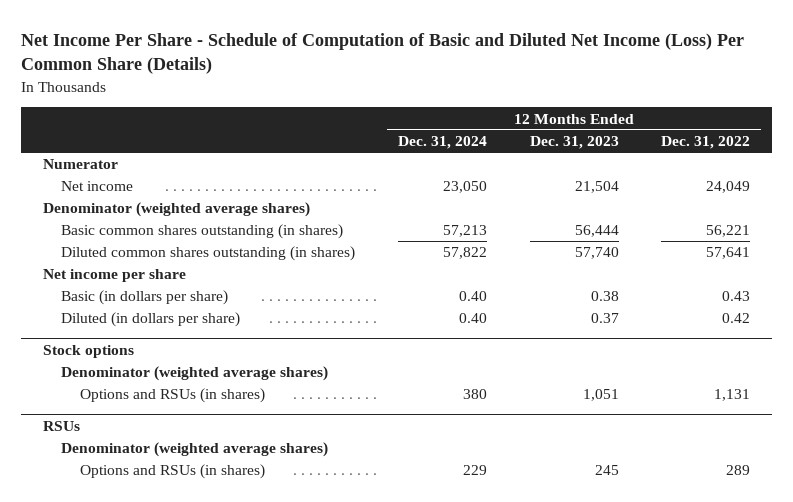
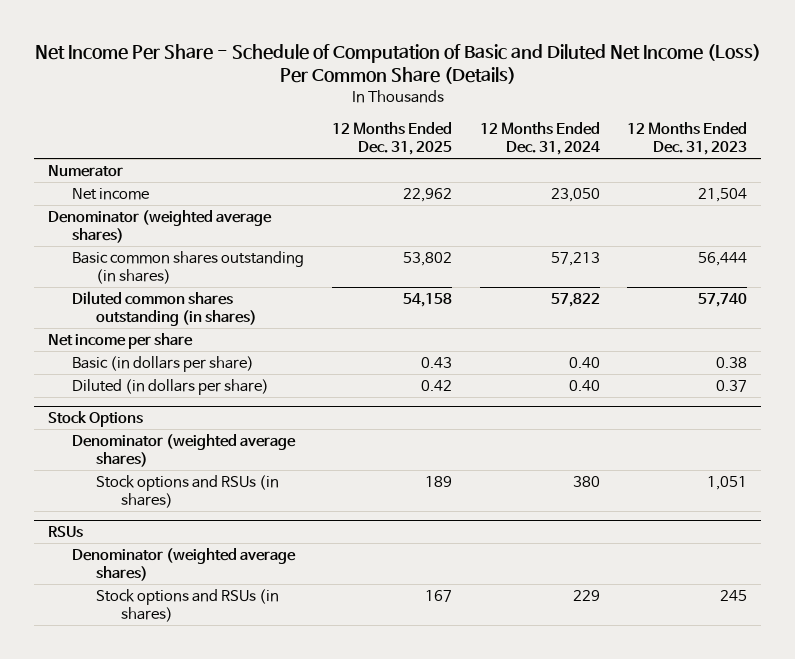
[661,136,751,150] Dec. 31, 2022 -> none
none -> [331,121,452,156] 12 Months Ended Dec. 31, 2025
[42,344,134,358] Stock options -> [47,410,143,427] Stock Options
[79,388,265,404] Options and RSUs (in shares) -> [96,474,280,509] Stock options and RSUs (in shares)
[79,464,265,480] Options and RSUs (in shares) -> [96,588,280,623] Stock options and RSUs (in shares)

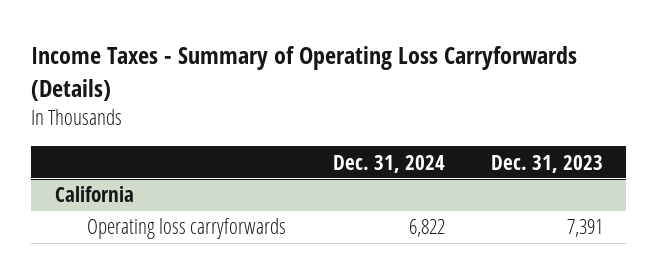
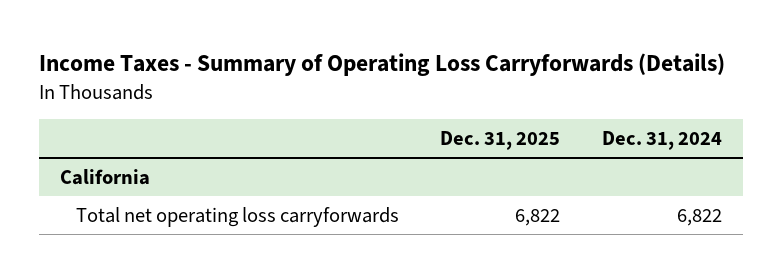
[490,154,603,173] Dec. 31, 2023 -> none
none -> [440,131,561,151] Dec. 31, 2025
[87,218,287,240] Operating loss carryforwards -> [75,206,399,227] Total net operating loss carryforwards

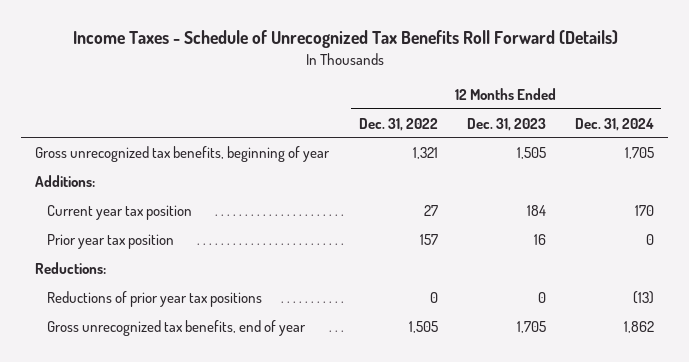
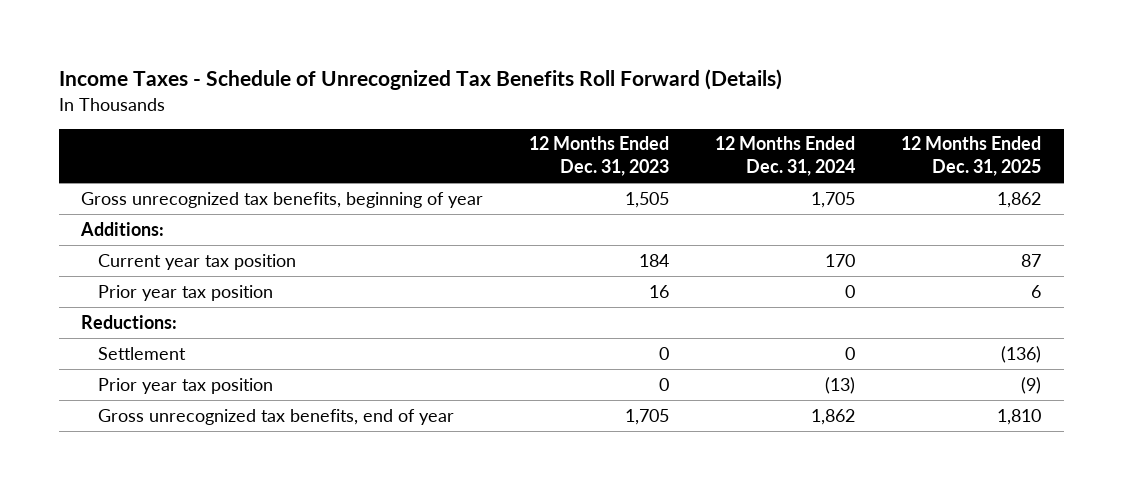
[358,117,438,131] Dec. 31, 2022 -> none
none -> [901,136,1042,177] 12 Months Ended Dec. 31, 2025
none -> [98,346,187,360] Settlement
[47,290,263,307] Reductions of prior year tax positions -> [98,377,274,394] Prior year tax position

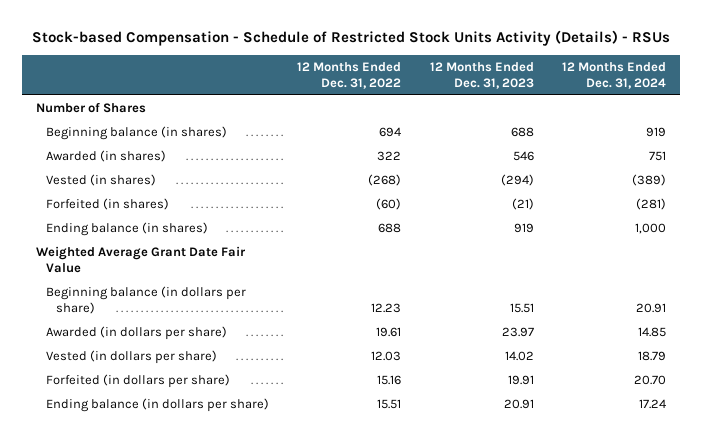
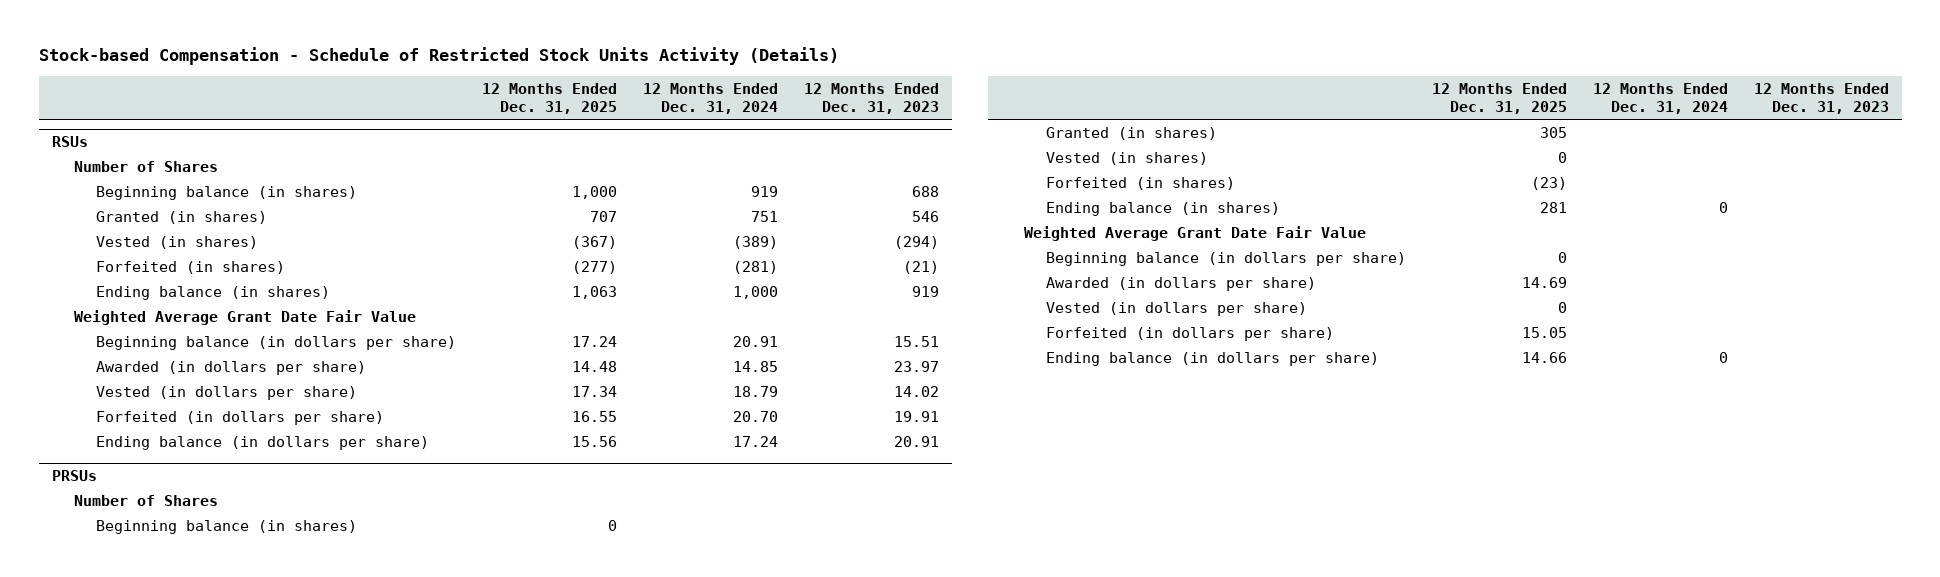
[32,30,671,47] Stock-based Compensation - Schedule of Restricted Stock Units Activity (Details) - RSUs -> [38,47,839,66] Stock-based Compensation - Schedule of Restricted Stock Units Activity (Details)
[297,62,402,89] 12 Months Ended Dec. 31, 2022 -> none
none -> [481,82,617,114] 12 Months Ended Dec. 31, 2025
none -> [51,135,88,147] RSUs
[45,150,166,163] Awarded (in shares) -> [95,210,267,224] Granted (in shares)
none -> [51,469,97,481] PRSUs
none -> [73,494,218,506] Number of Shares
none -> [95,519,357,534] Beginning balance (in shares)
none -> [1045,126,1217,140] Granted (in shares)
none -> [1045,151,1208,165] Vested (in shares)
none -> [1045,176,1235,190] Forfeited (in shares)
none -> [1045,201,1280,216] Ending balance (in shares)
none -> [1023,225,1366,241] Weighted Average Grant Date Fair Value
none -> [1045,251,1406,266] Beginning balance (in dollars per share)
none -> [1045,276,1316,291] Awarded (in dollars per share)
none -> [1045,301,1307,316] Vested (in dollars per share)
none -> [1045,326,1334,341] Forfeited (in dollars per share)
none -> [1045,351,1379,366] Ending balance (in dollars per share)

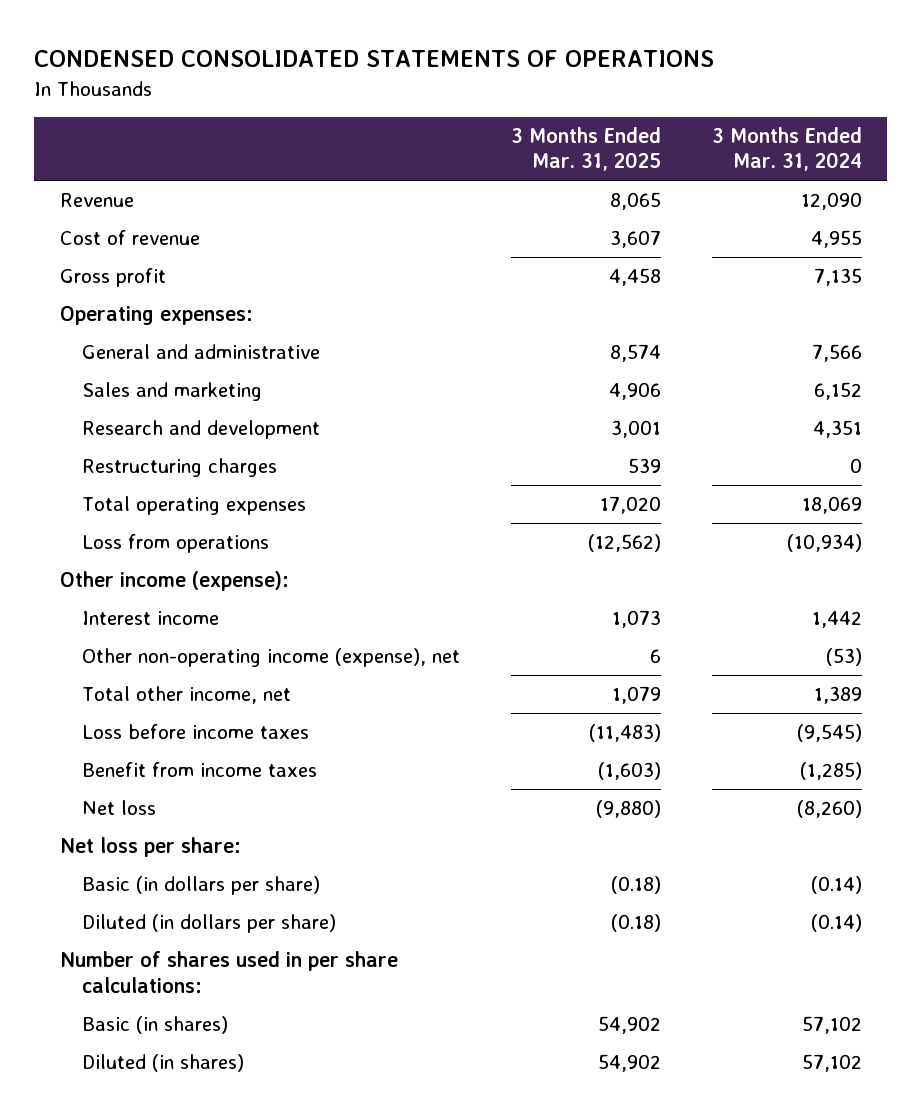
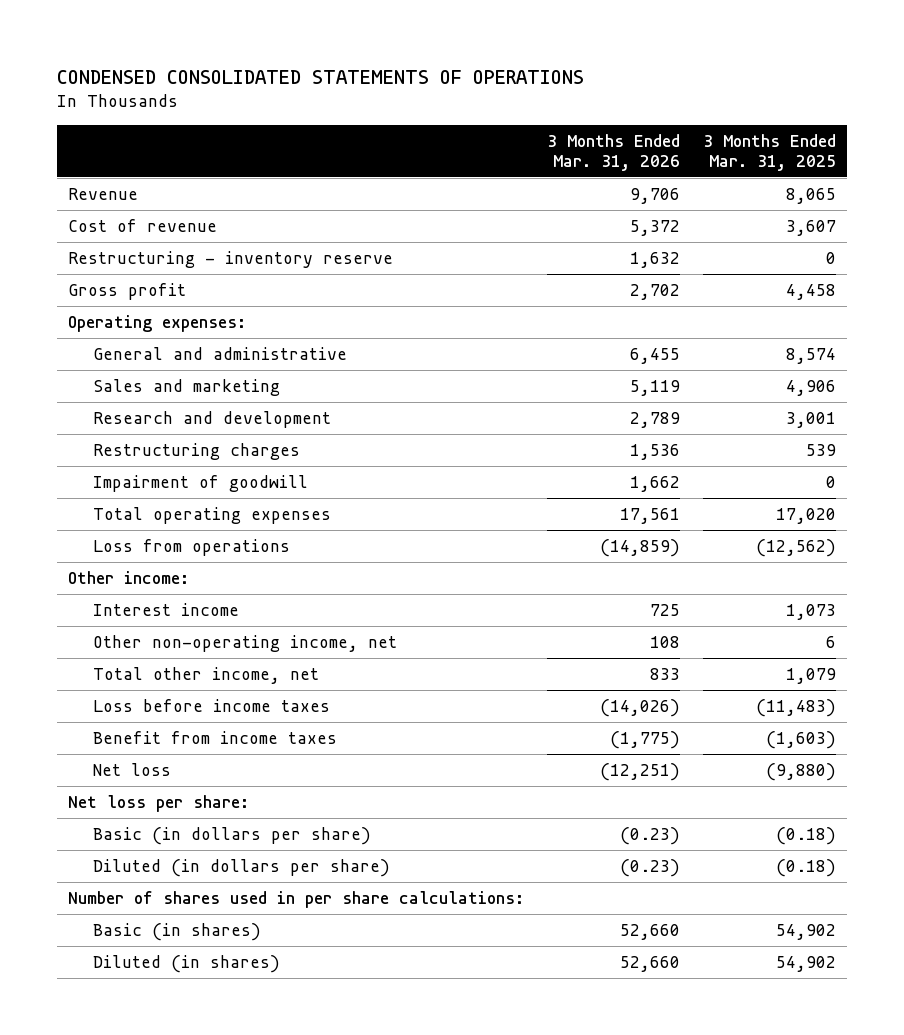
[711,127,862,172] 3 Months Ended Mar. 31, 2024 -> none
none -> [547,133,681,171] 3 Months Ended Mar. 31, 2026
none -> [68,251,394,269] Restructuring - inventory reserve
none -> [92,475,308,493] Impairment of goodwill
[59,571,289,592] Other income (expense): -> [68,571,190,585] Other income:
[82,648,461,668] Other non-operating income (expense), net -> [92,635,397,653] Other non-operating income, net

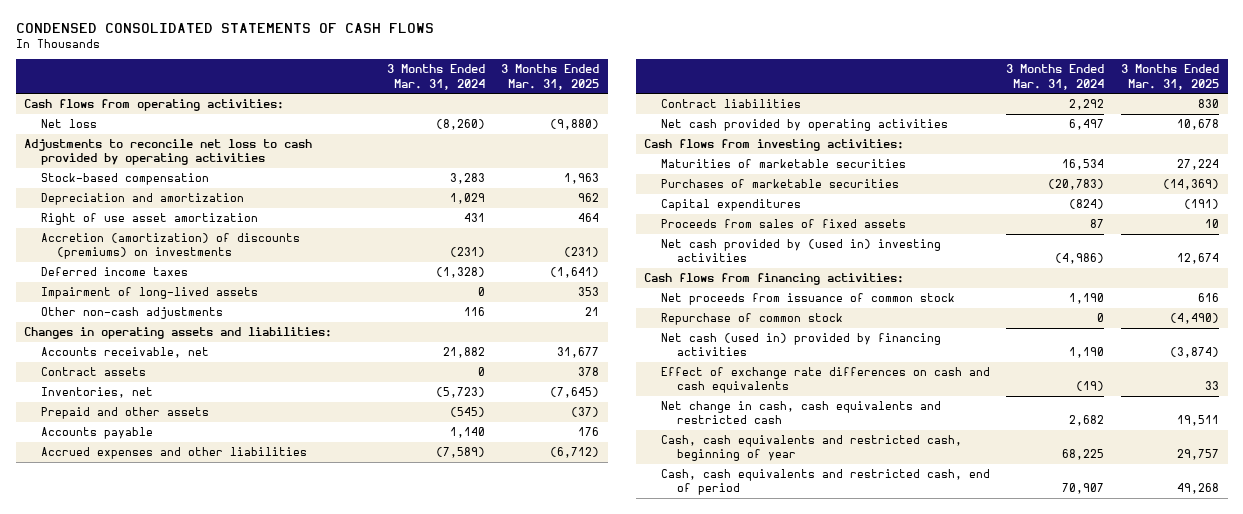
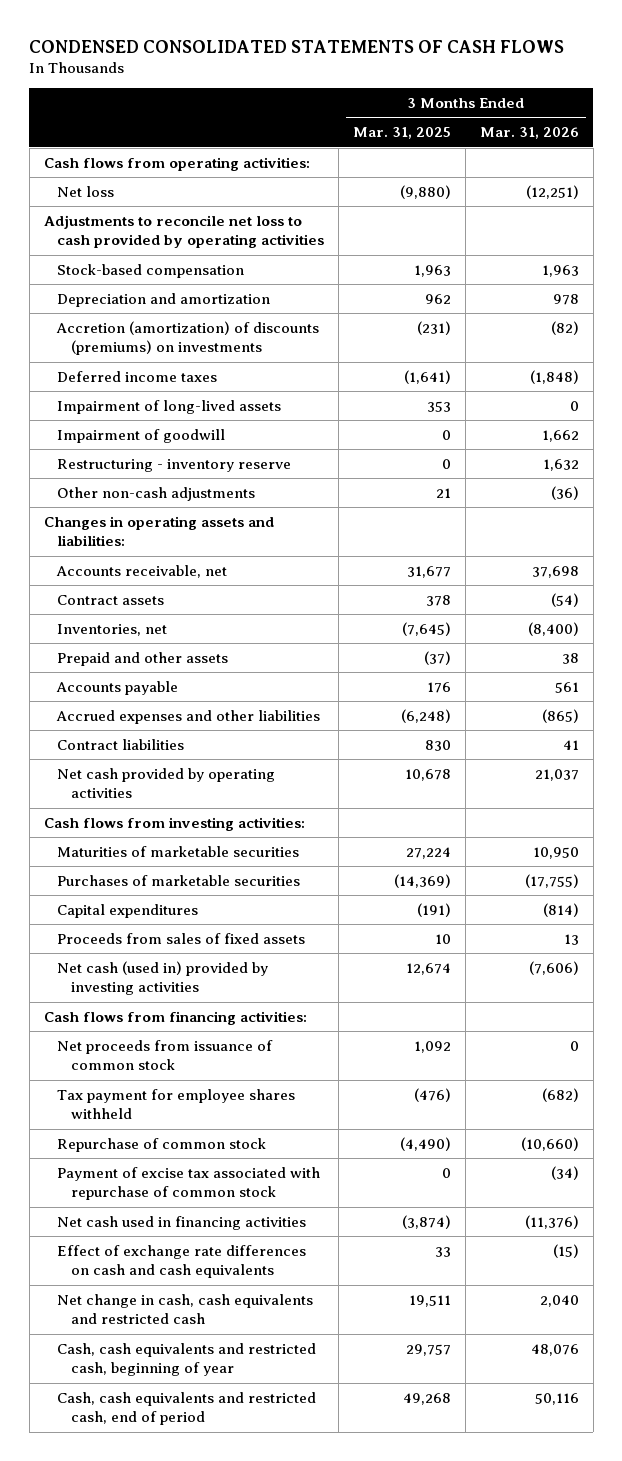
[386,64,485,90] 3 Months Ended Mar. 31, 2024 -> none
none -> [479,127,579,140] Mar. 31, 2026
[40,213,258,226] Right of use asset amortization -> none
none -> [57,428,226,443] Impairment of goodwill
none -> [57,458,292,472] Restructuring - inventory reserve
[550,447,600,459] (6,712) -> [400,708,451,723] (6,248)
[660,239,941,263] Net cash provided by (used in) investing activities -> [57,960,269,996] Net cash (used in) provided by investing activities
[1198,293,1220,303] 616 -> [413,1040,451,1053] 1,092
none -> [57,1088,296,1120] Tax payment for employee shares withheld
none -> [57,1166,321,1201] Payment of excise tax associated with repurchase of common stock
[660,333,941,357] Net cash (used in) provided by financing activities -> [57,1215,307,1230] Net cash used in financing activities

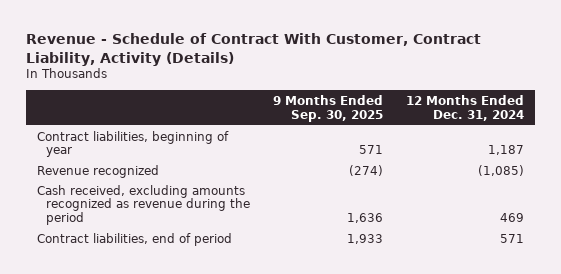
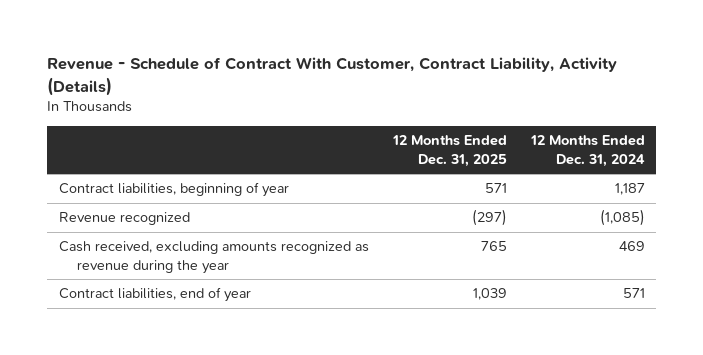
[273,94,384,122] 9 Months Ended Sep. 30, 2025 -> none
none -> [391,135,507,168] 12 Months Ended Dec. 31, 2025
[37,184,251,226] Cash received, excluding amounts recognized as revenue during the period -> [58,241,369,275] Cash received, excluding amounts recognized as revenue during the year
[37,232,233,246] Contract liabilities, end of period -> [58,287,251,303] Contract liabilities, end of year

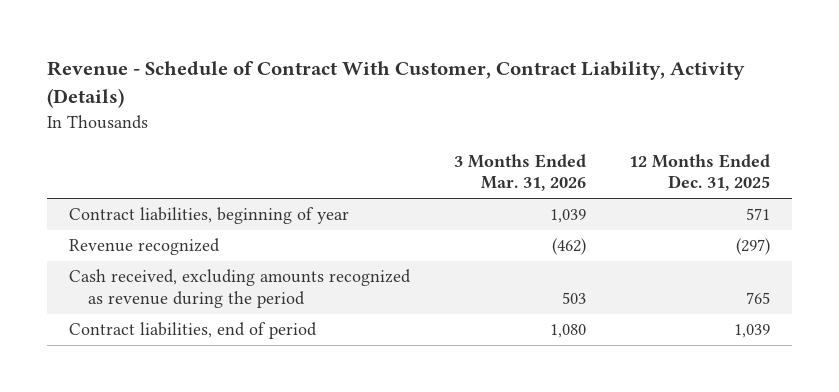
[529,135,645,168] 12 Months Ended Dec. 31, 2024 -> none
none -> [453,154,586,192] 3 Months Ended Mar. 31, 2026
[58,241,369,275] Cash received, excluding amounts recognized as revenue during the year -> [69,269,412,308] Cash received, excluding amounts recognized as revenue during the period
[58,287,251,303] Contract liabilities, end of year -> [69,322,318,340] Contract liabilities, end of period

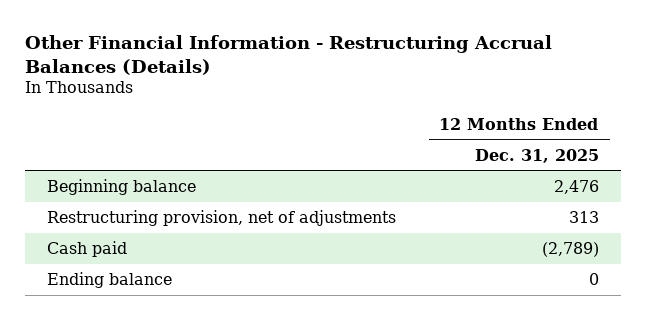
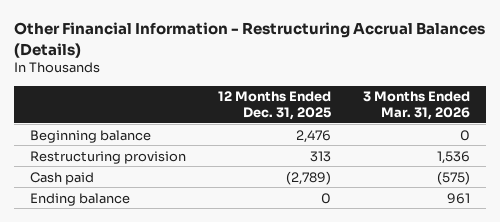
none -> [362,91,470,120] 3 Months Ended Mar. 31, 2026
[46,210,396,227] Restructuring provision, net of adjustments -> [29,150,186,164] Restructuring provision

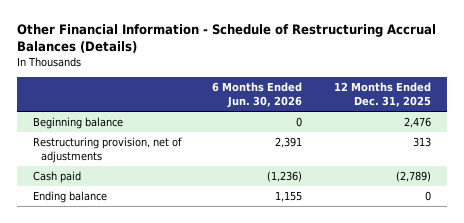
[13,22,485,58] Other Financial Information - Restructuring Accrual Balances (Details) -> [17,24,437,54] Other Financial Information - Schedule of Restructuring Accrual Balances (Details)
[362,91,470,120] 3 Months Ended Mar. 31, 2026 -> none
none -> [212,82,303,109] 6 Months Ended Jun. 30, 2026
[29,150,186,164] Restructuring provision -> [33,136,183,164] Restructuring provision, net of adjustments

